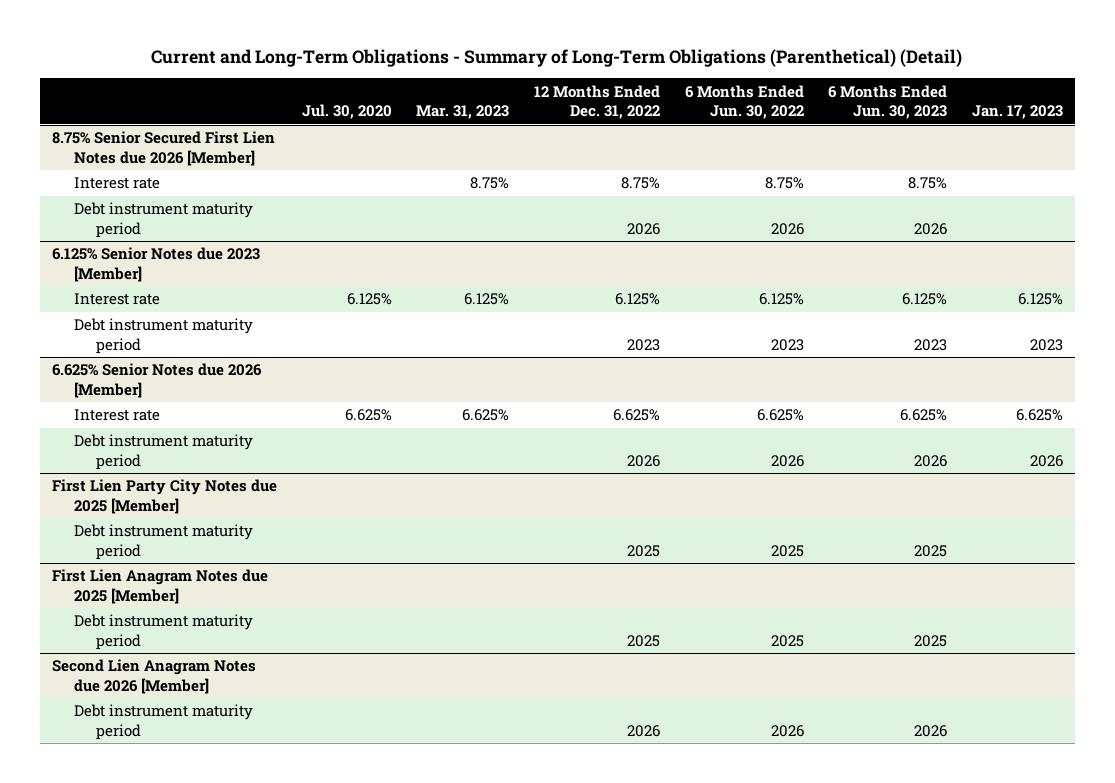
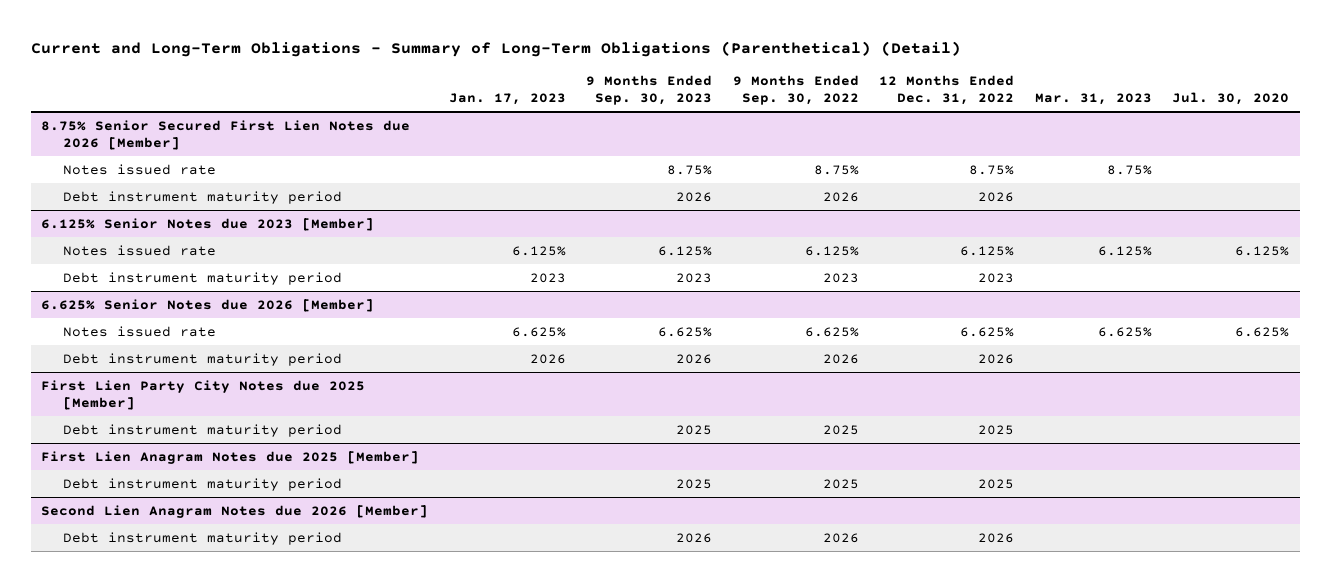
[684,84,804,120] 6 Months Ended Jun. 30, 2022 -> none
[828,84,948,120] 6 Months Ended Jun. 30, 2023 -> none
none -> [586,75,713,106] 9 Months Ended Sep. 30, 2023
none -> [732,75,859,106] 9 Months Ended Sep. 30, 2022
[74,177,161,190] Interest rate -> [63,163,217,175] Notes issued rate
[74,293,161,306] Interest rate -> [63,244,217,256] Notes issued rate
[74,409,161,422] Interest rate -> [63,325,217,337] Notes issued rate

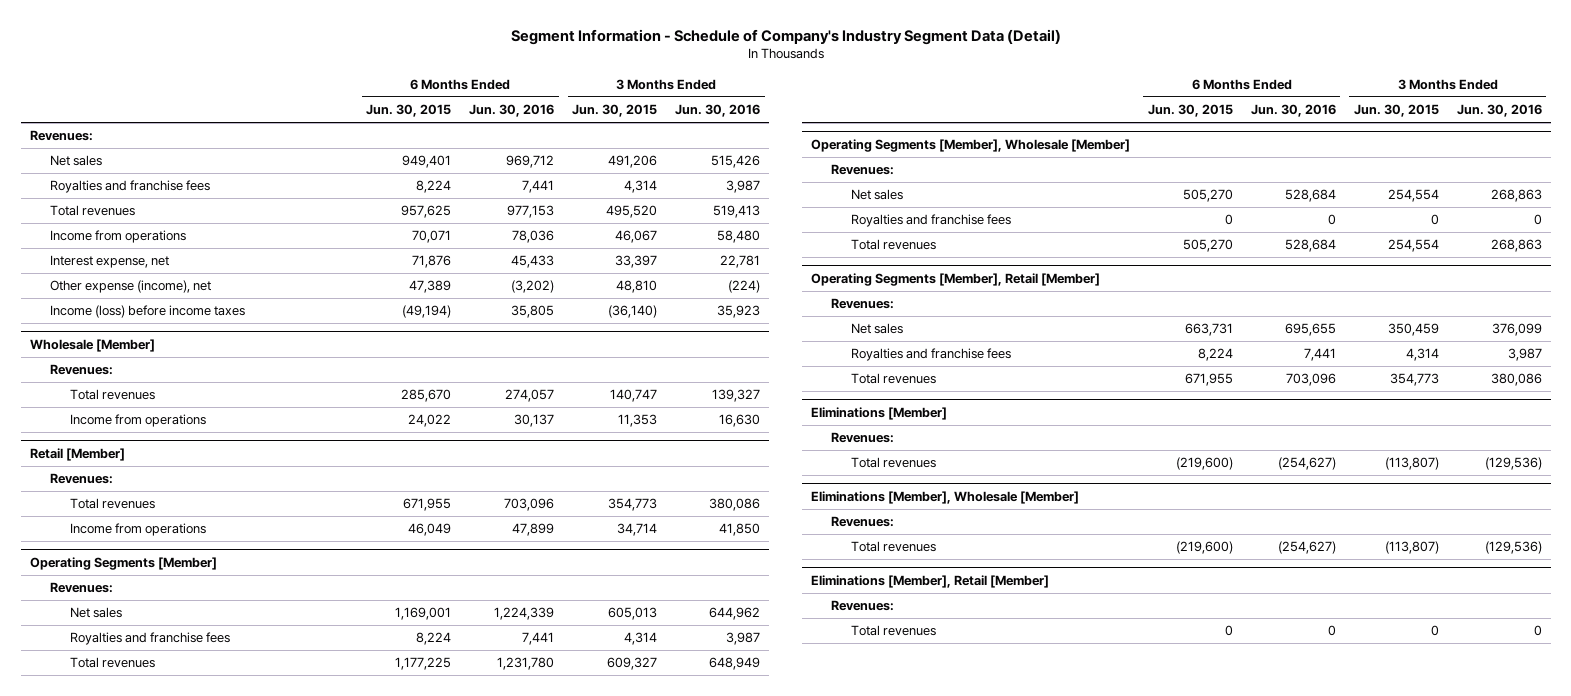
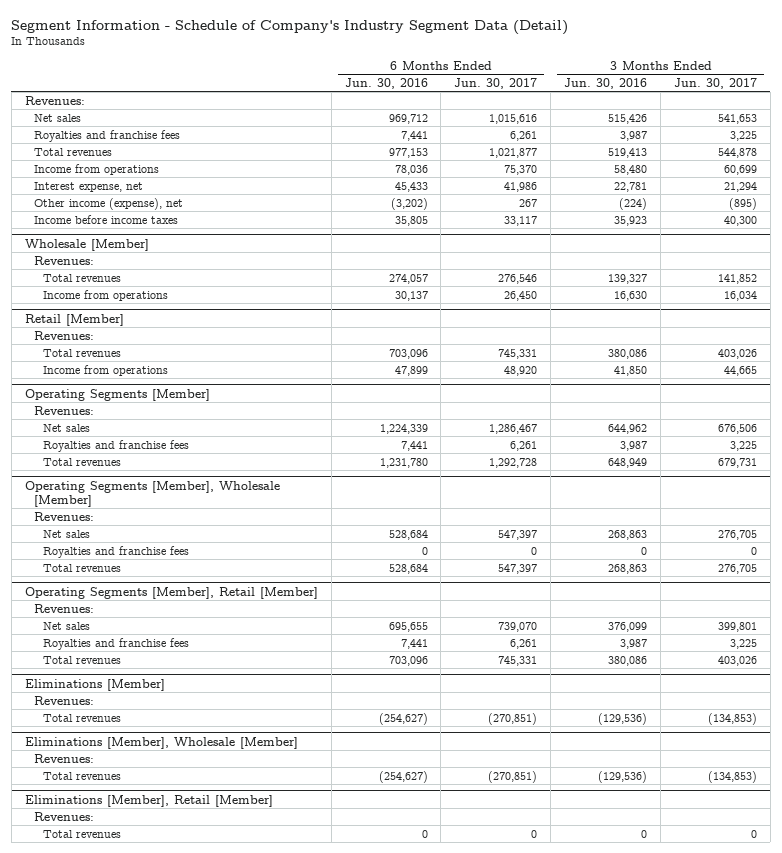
[366,104,452,118] Jun. 30, 2015 -> none
[572,104,658,118] Jun. 30, 2015 -> none
none -> [454,77,538,89] Jun. 30, 2017
none -> [673,77,757,89] Jun. 30, 2017
[49,280,211,294] Other expense (income), net -> [33,197,183,210] Other income (expense), net
[49,305,245,319] Income (loss) before income taxes -> [33,214,178,224] Income before income taxes

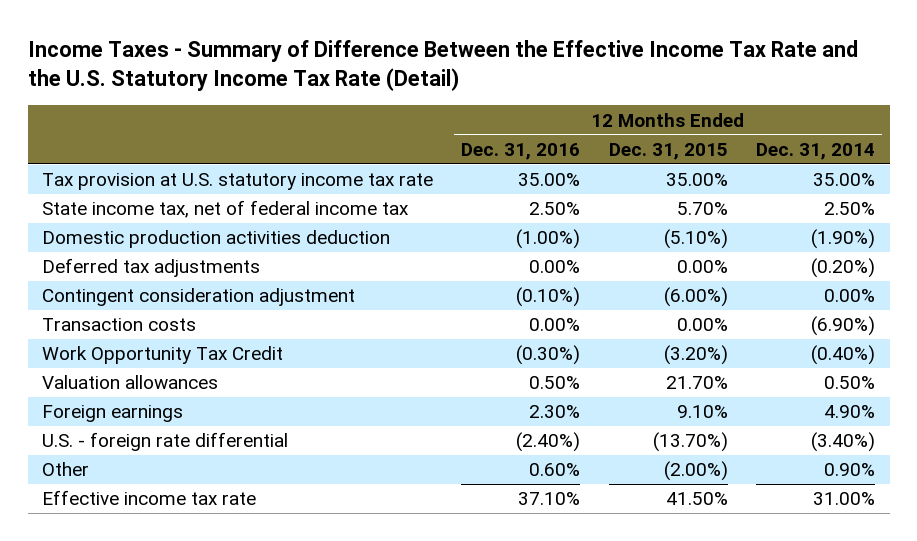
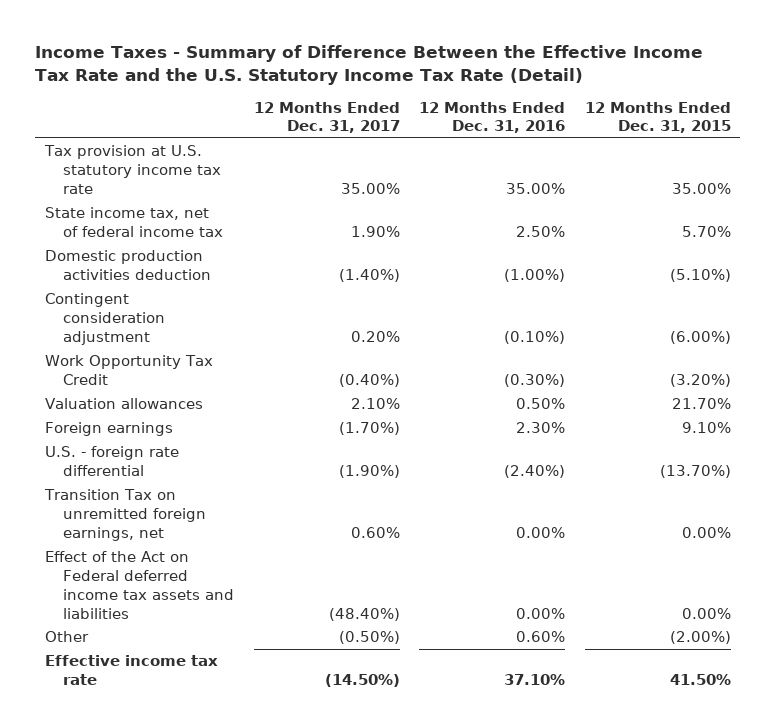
[756,142,876,160] Dec. 31, 2014 -> none
none -> [253,101,400,134] 12 Months Ended Dec. 31, 2017
[41,258,260,278] Deferred tax adjustments -> none
[41,318,196,332] Transaction costs -> none
none -> [43,489,207,541] Transition Tax on unremitted foreign earnings, net
none -> [44,551,235,619] Effect of the Act on Federal deferred income tax assets and liabilities

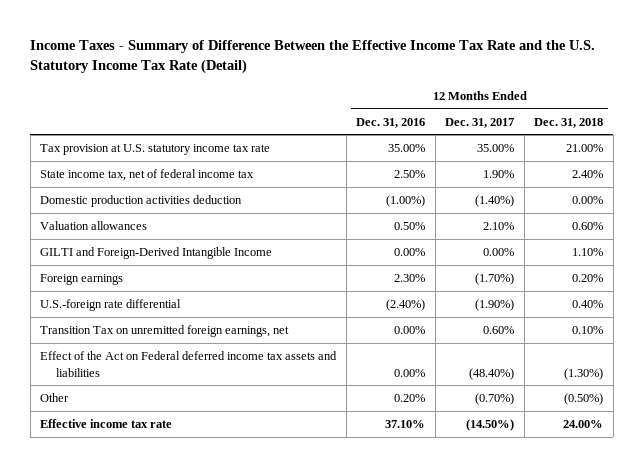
[584,101,731,134] 12 Months Ended Dec. 31, 2015 -> none
none -> [534,117,604,128] Dec. 31, 2018
[44,293,166,345] Contingent consideration adjustment -> none
[44,355,213,386] Work Opportunity Tax Credit -> none
none -> [40,247,273,260] GILTI and Foreign-Derived Intangible Income
[44,446,179,477] U.S. - foreign rate differential -> [40,299,182,312] U.S.-foreign rate differential
[338,631,400,645] (0.50%) -> [475,393,515,406] (0.70%)
[516,631,566,643] 0.60% -> [394,394,426,403] 0.20%

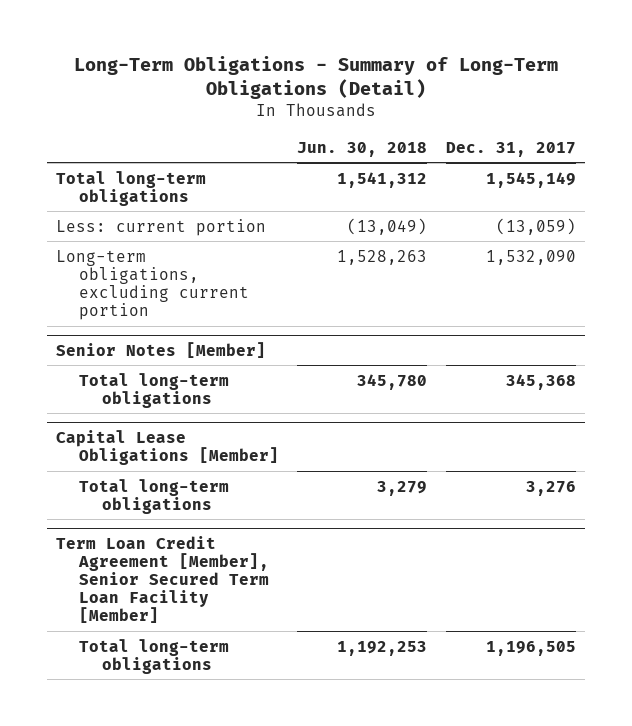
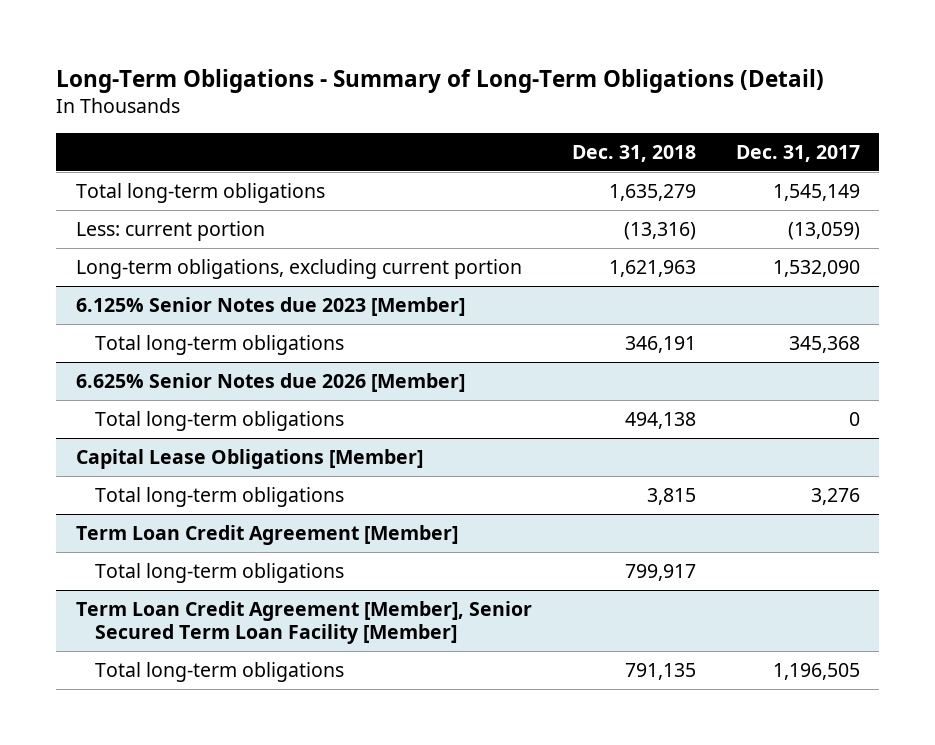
[297,141,428,157] Jun. 30, 2018 -> none
none -> [571,145,696,163] Dec. 31, 2018
[55,341,266,358] Senior Notes [Member] -> none
none -> [75,296,465,316] 6.125% Senior Notes due 2023 [Member]
none -> [75,372,465,392] 6.625% Senior Notes due 2026 [Member]
none -> [95,410,345,431] Total long-term obligations
none -> [75,524,458,545] Term Loan Credit Agreement [Member]
none -> [95,562,345,583] Total long-term obligations

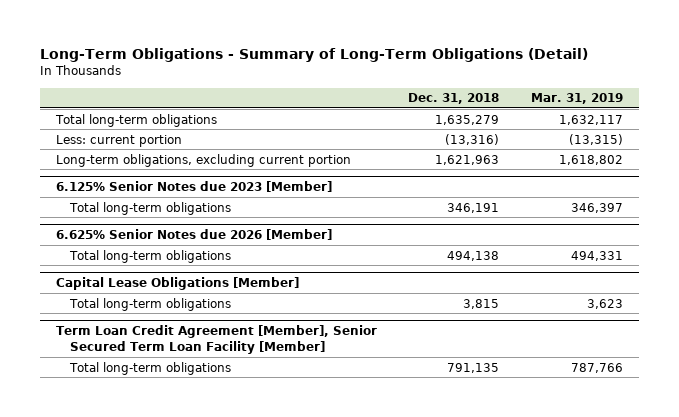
[735,145,860,163] Dec. 31, 2017 -> none
none -> [530,93,623,105] Mar. 31, 2019
[75,524,458,545] Term Loan Credit Agreement [Member] -> none
[95,562,345,583] Total long-term obligations -> none

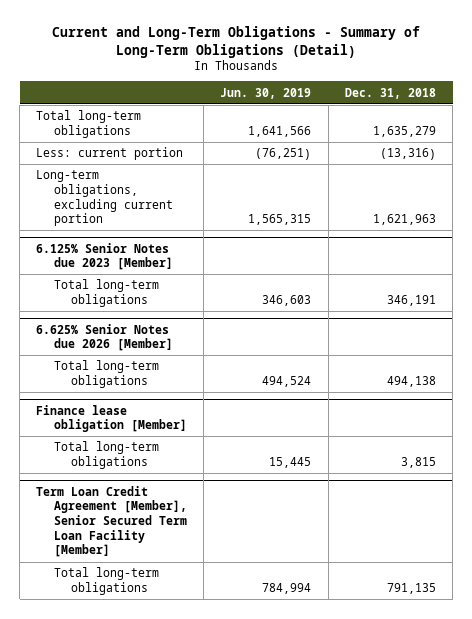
[40,48,589,63] Long-Term Obligations - Summary of Long-Term Obligations (Detail) -> [52,26,421,58] Current and Long-Term Obligations - Summary of Long-Term Obligations (Detail)
[530,93,623,105] Mar. 31, 2019 -> none
none -> [220,87,312,99] Jun. 30, 2019
[55,277,299,291] Capital Lease Obligations [Member] -> [36,404,187,433] Finance lease obligation [Member]

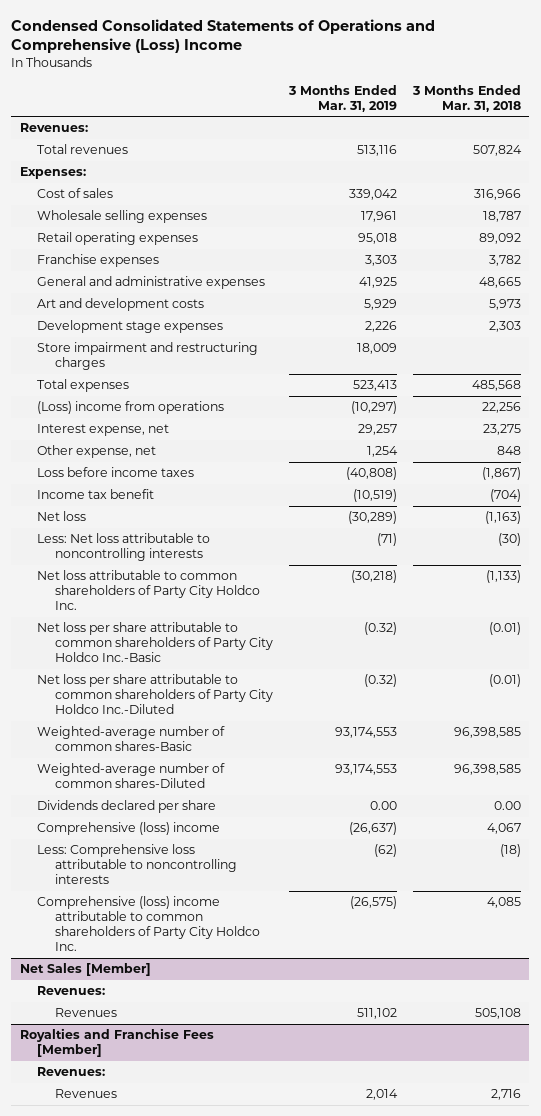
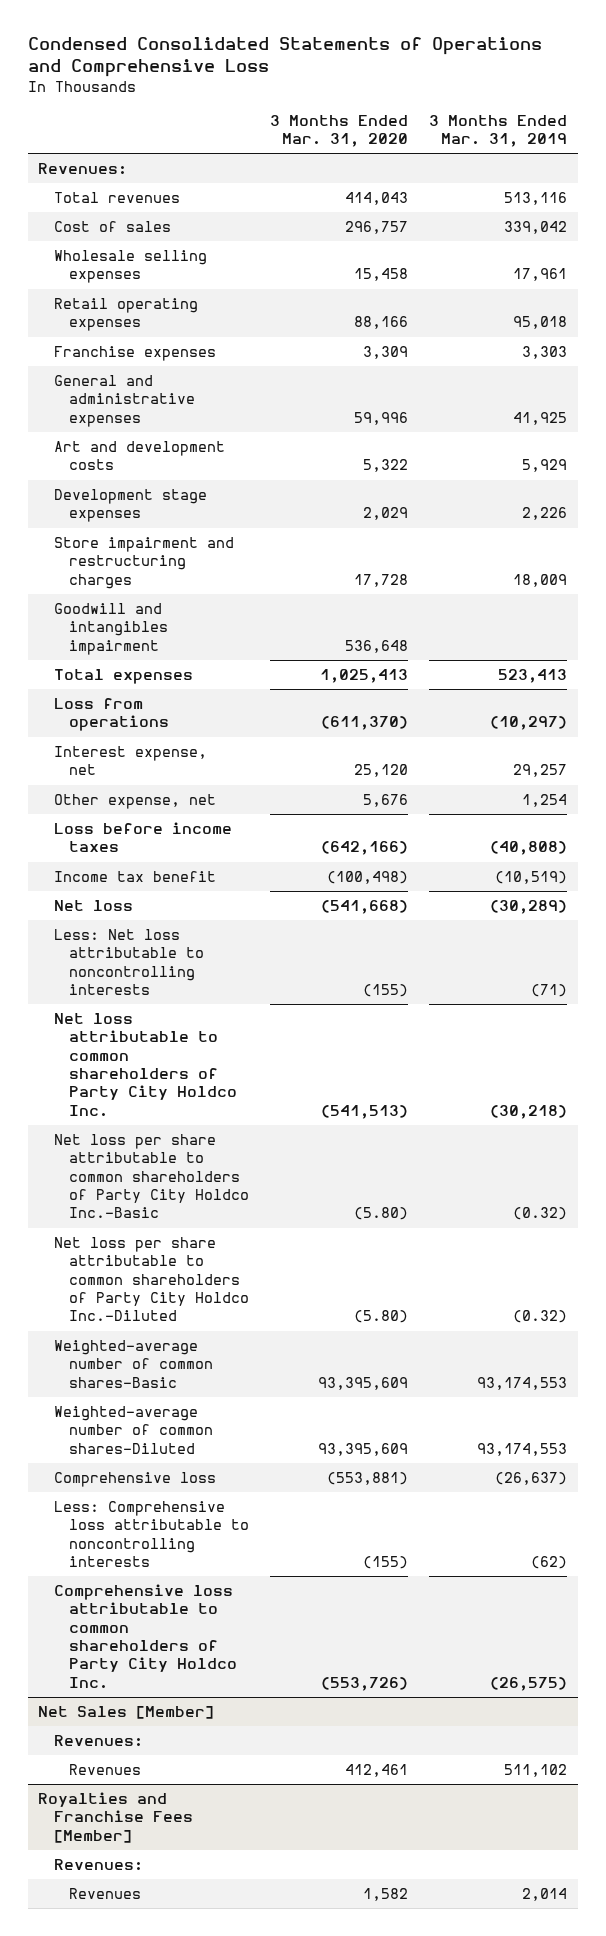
[11,18,436,54] Condensed Consolidated Statements of Operations and Comprehensive (Loss) Income -> [27,37,542,78] Condensed Consolidated Statements of Operations and Comprehensive Loss
[412,84,522,112] 3 Months Ended Mar. 31, 2018 -> none
none -> [270,114,409,148] 3 Months Ended Mar. 31, 2020
[19,167,86,180] Expenses: -> none
none -> [53,603,169,655] Goodwill and intangibles impairment
[37,401,225,415] (Loss) income from operations -> [53,698,170,732] Loss from operations
[37,800,217,814] Dividends declared per share -> none
[37,822,221,836] Comprehensive (loss) income -> [53,1472,216,1488] Comprehensive loss
[37,896,260,951] Comprehensive (loss) income attributable to common shareholders of Party City Holdco Inc. -> [53,1584,238,1689] Comprehensive loss attributable to common shareholders of Party City Holdco Inc.

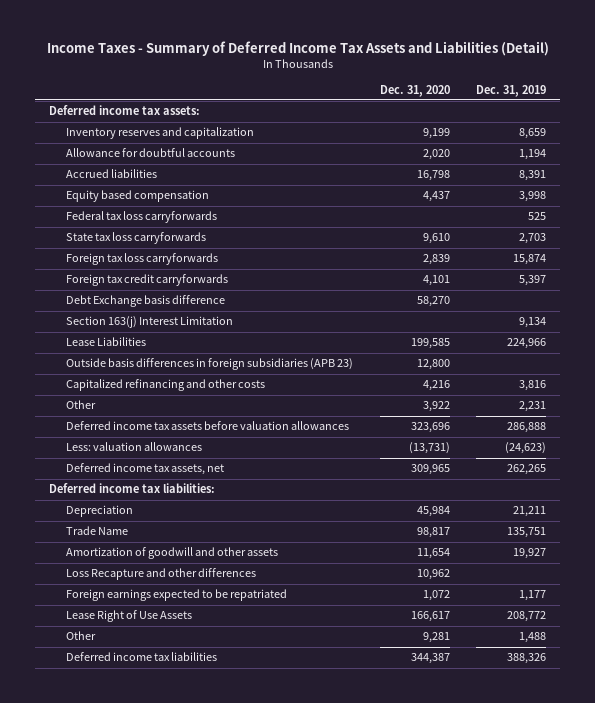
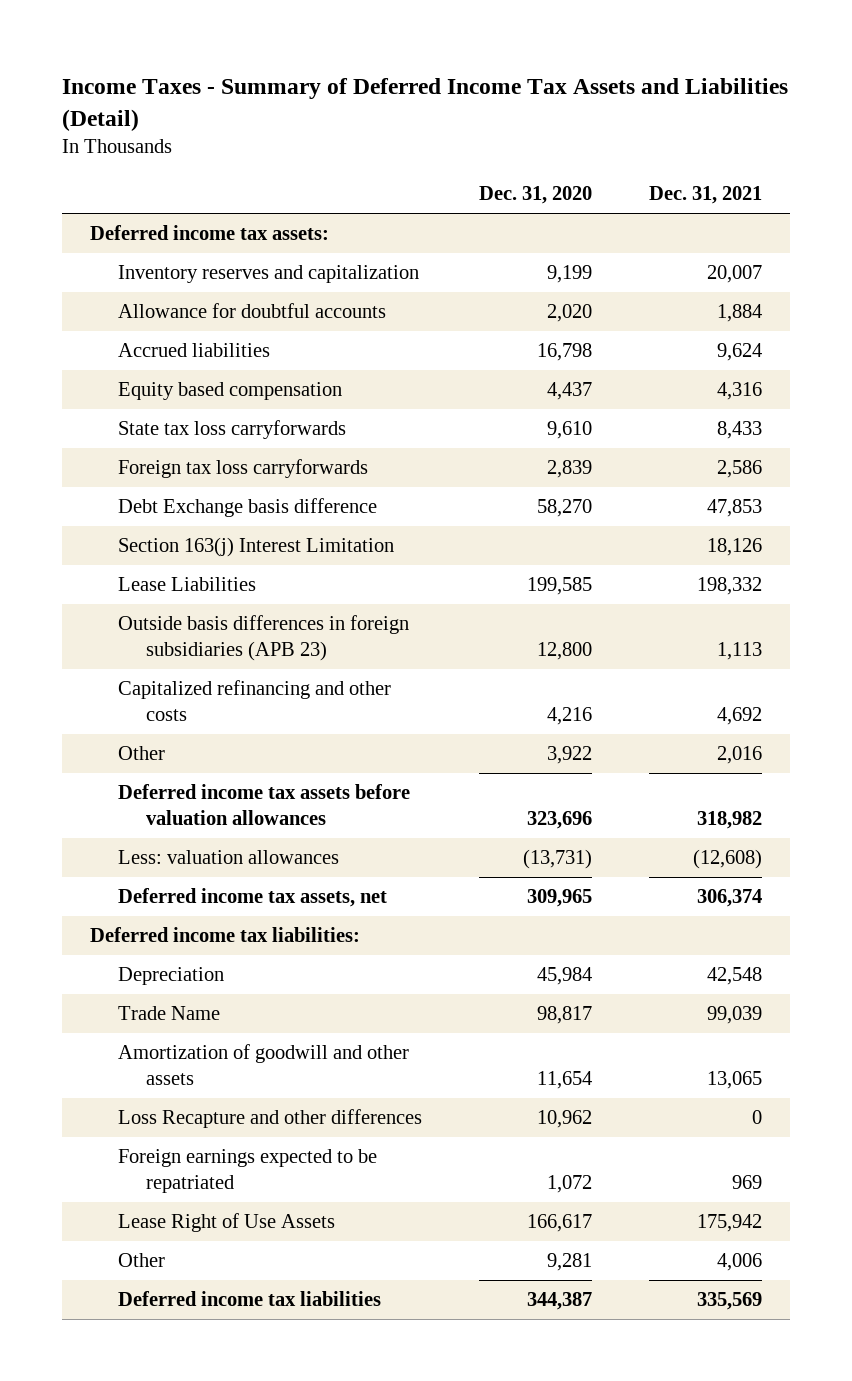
[476,84,547,97] Dec. 31, 2019 -> none
none -> [648,186,762,205] Dec. 31, 2021
[66,211,218,224] Federal tax loss carryforwards -> none
[66,274,229,287] Foreign tax credit carryforwards -> none

